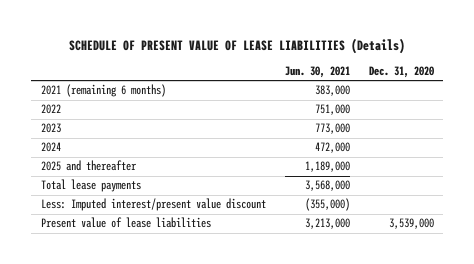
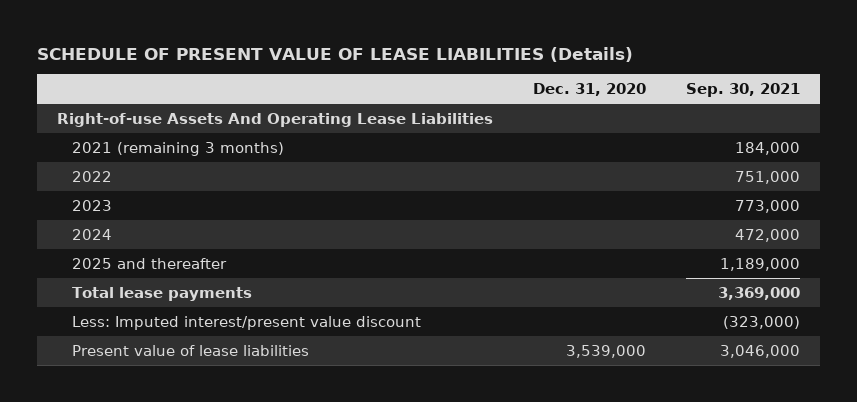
[284,65,350,78] Jun. 30, 2021 -> none
none -> [686,83,801,98] Sep. 30, 2021
none -> [56,113,493,128] Right-of-use Assets And Operating Lease Liabilities
[40,84,166,98] 2021 (remaining 6 months) -> [72,142,285,157] 2021 (remaining 3 months)

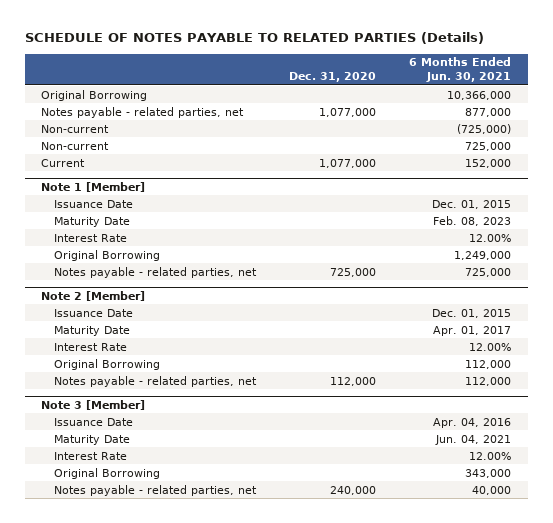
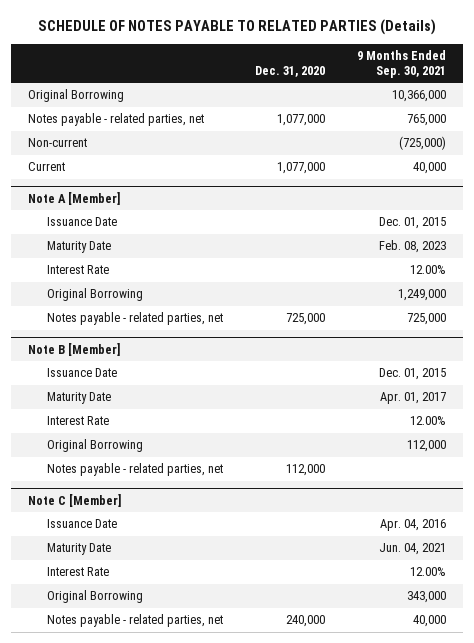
[409,57,512,83] 6 Months Ended Jun. 30, 2021 -> none
none -> [357,49,447,78] 9 Months Ended Sep. 30, 2021
[41,141,110,150] Non-current -> none
[41,181,146,192] Note 1 [Member] -> [27,191,120,205] Note A [Member]
[41,290,146,301] Note 2 [Member] -> [27,342,120,356] Note B [Member]
[41,399,146,410] Note 3 [Member] -> [27,493,121,507] Note C [Member]

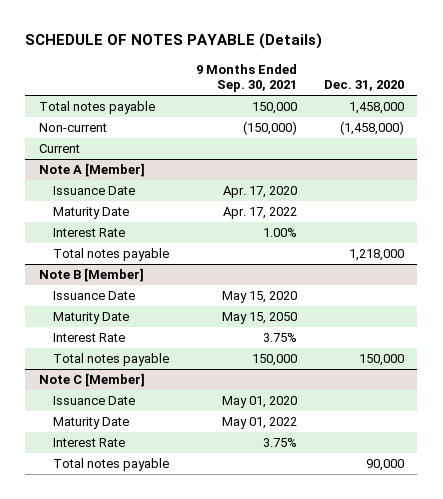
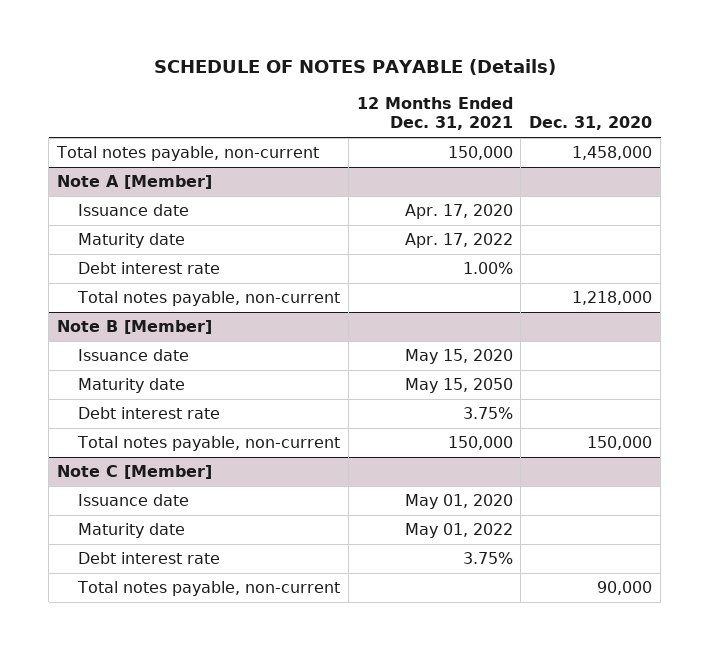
[196,63,298,93] 9 Months Ended Sep. 30, 2021 -> none
none -> [356,96,513,131] 12 Months Ended Dec. 31, 2021
[38,101,155,115] Total notes payable -> none
[38,144,80,154] Current -> none
[38,123,107,133] Non-current -> [55,146,319,162] Total notes payable, non-current
[339,121,404,136] (1,458,000) -> [572,146,653,161] 1,458,000
[53,186,136,196] Issuance Date -> [77,204,189,217] Issuance date
[53,207,130,220] Maturity Date -> [77,233,185,249] Maturity date
[53,228,126,238] Interest Rate -> [77,262,220,275] Debt interest rate
[53,248,170,262] Total notes payable -> [76,291,340,307] Total notes payable, non-current
[53,291,136,301] Issuance Date -> [77,349,189,362] Issuance date
[53,312,130,325] Maturity Date -> [77,378,185,394] Maturity date
[53,333,126,343] Interest Rate -> [77,407,220,420] Debt interest rate
[53,353,170,367] Total notes payable -> [76,436,340,452] Total notes payable, non-current
[53,396,136,406] Issuance Date -> [77,494,189,507] Issuance date
[53,417,130,430] Maturity Date -> [77,523,185,539] Maturity date
[53,438,126,448] Interest Rate -> [77,552,220,565] Debt interest rate
[53,458,170,472] Total notes payable -> [76,581,340,597] Total notes payable, non-current

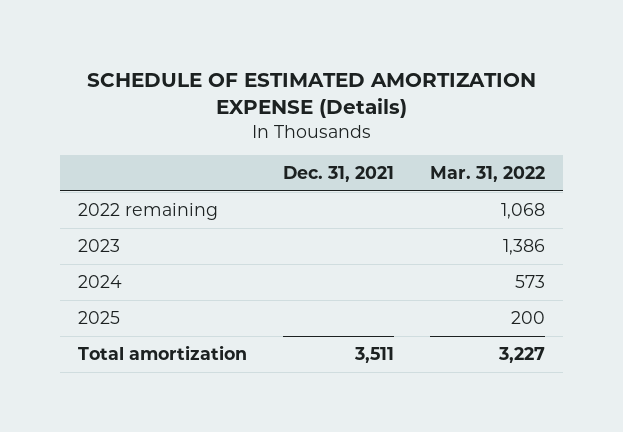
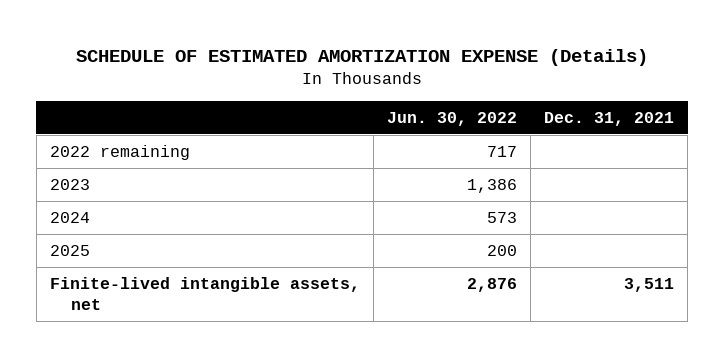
[430,165,546,182] Mar. 31, 2022 -> none
none -> [387,111,518,126] Jun. 30, 2022
[78,344,248,360] Total amortization -> [49,276,360,310] Finite-lived intangible assets, net

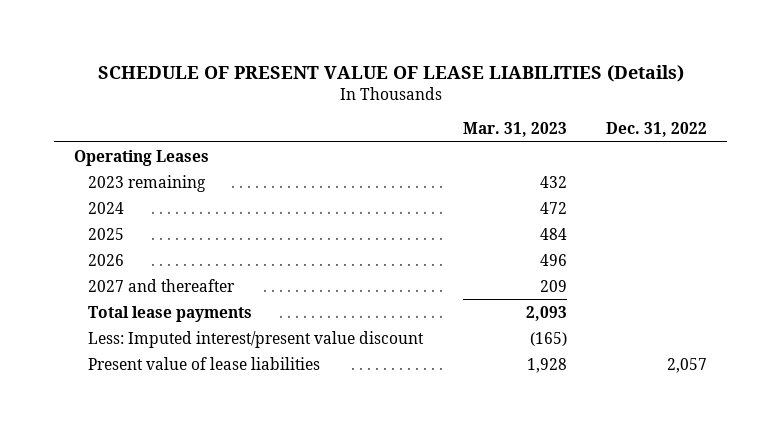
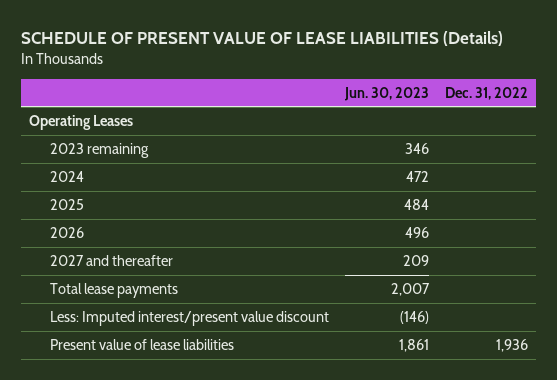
[462,122,567,138] Mar. 31, 2023 -> none
none -> [343,86,429,101] Jun. 30, 2023
[667,357,708,373] 2,057 -> [495,339,528,353] 1,936

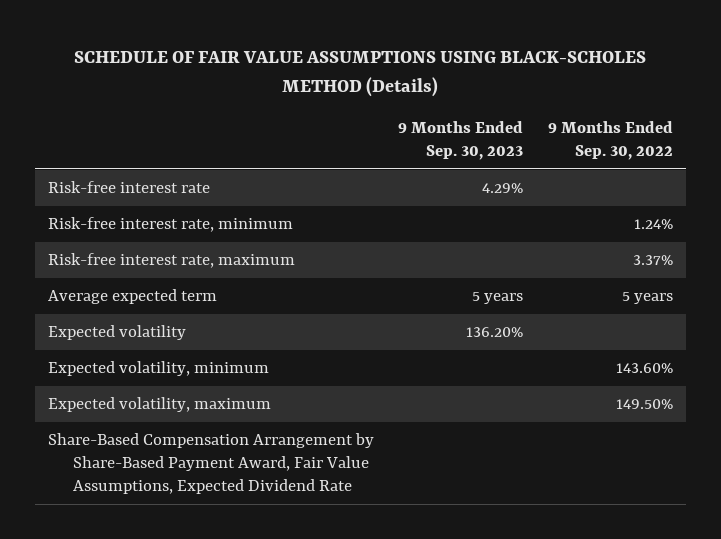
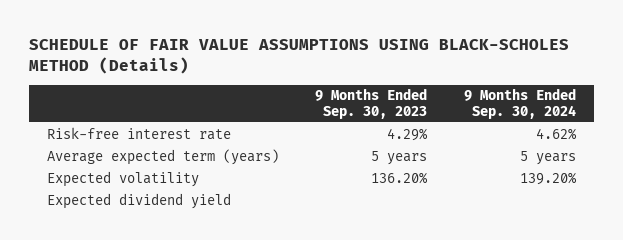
[548,121,674,161] 9 Months Ended Sep. 30, 2022 -> none
none -> [463,88,576,119] 9 Months Ended Sep. 30, 2024
[47,217,293,233] Risk-free interest rate, minimum -> none
[47,253,295,269] Risk-free interest rate, maximum -> none
[47,289,217,305] Average expected term -> [47,148,280,165] Average expected term (years)
[47,361,269,377] Expected volatility, minimum -> none
[47,397,271,413] Expected volatility, maximum -> none
[47,433,374,495] Share-Based Compensation Arrangement by Share-Based Payment Award, Fair Value Assumptions, Expected Dividend Rate -> [47,192,232,209] Expected dividend yield

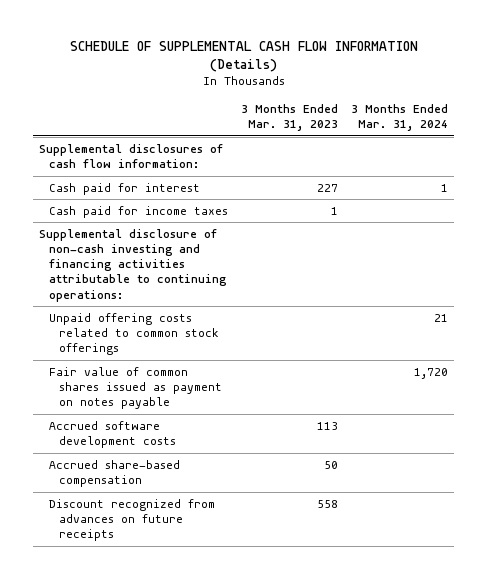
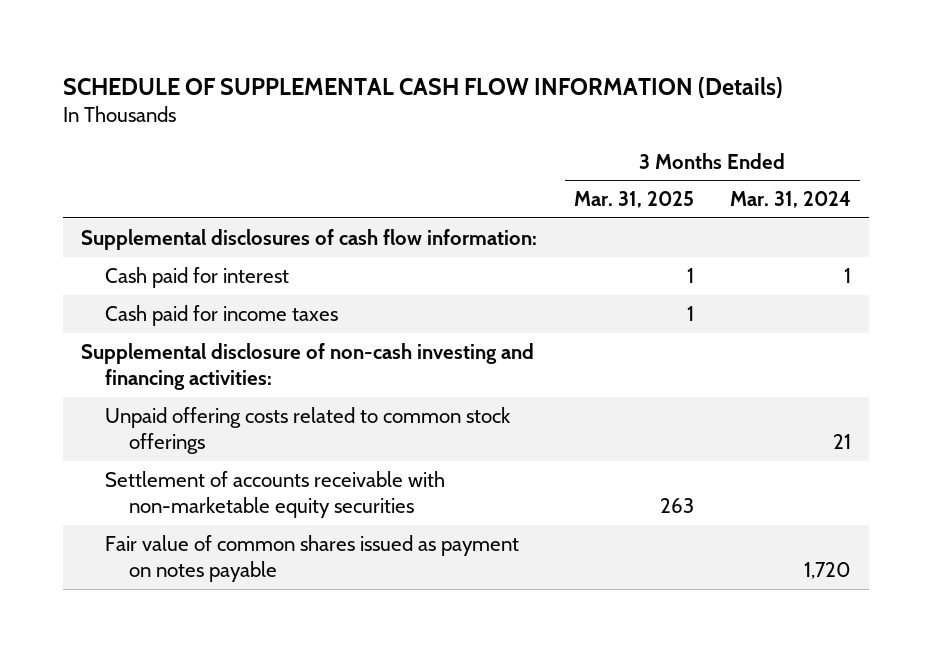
[241,103,339,131] 3 Months Ended Mar. 31, 2023 -> none
none -> [573,191,694,209] Mar. 31, 2025
[39,228,228,302] Supplemental disclosure of non-cash investing and financing activities attributable to continuing operations: -> [81,342,535,391] Supplemental disclosure of non-cash investing and financing activities:
none -> [105,470,446,519] Settlement of accounts receivable with non-marketable equity securities
[49,420,177,448] Accrued software development costs -> none
[49,459,181,487] Accrued share-based compensation -> none
[49,498,216,542] Discount recognized from advances on future receipts -> none

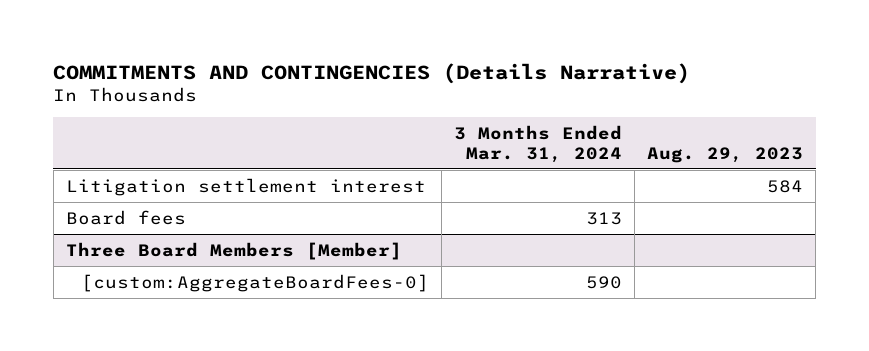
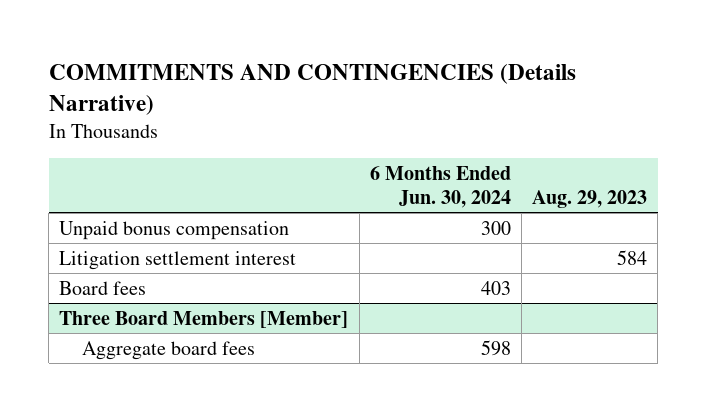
[453,124,622,163] 3 Months Ended Mar. 31, 2024 -> none
none -> [369,165,511,208] 6 Months Ended Jun. 30, 2024
none -> [59,220,290,240] Unpaid bonus compensation
[80,273,429,292] [custom:AggregateBoardFees-0] -> [81,340,255,360] Aggregate board fees

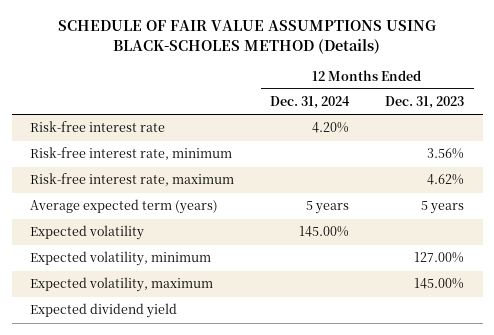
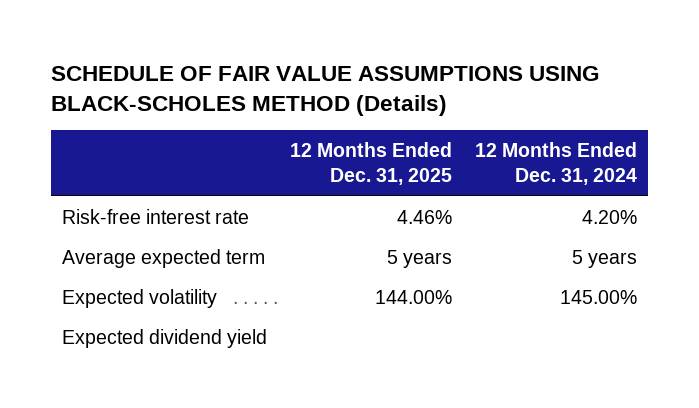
[385,96,465,110] Dec. 31, 2023 -> none
none -> [289,142,452,186] 12 Months Ended Dec. 31, 2025
[29,147,232,161] Risk-free interest rate, minimum -> none
[29,173,234,187] Risk-free interest rate, maximum -> none
[29,199,218,215] Average expected term (years) -> [62,248,266,268] Average expected term
[29,251,211,267] Expected volatility, minimum -> none
[29,277,213,293] Expected volatility, maximum -> none

